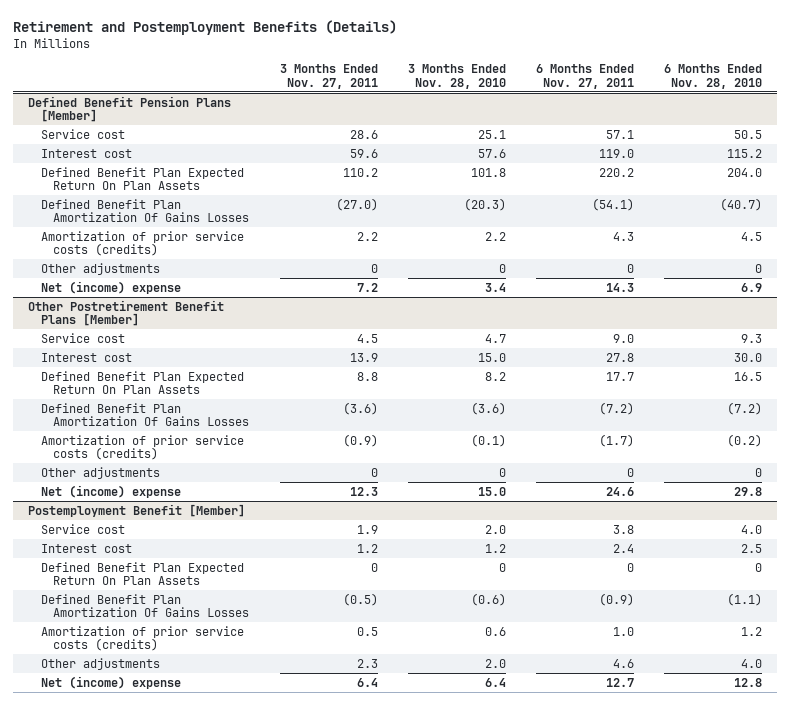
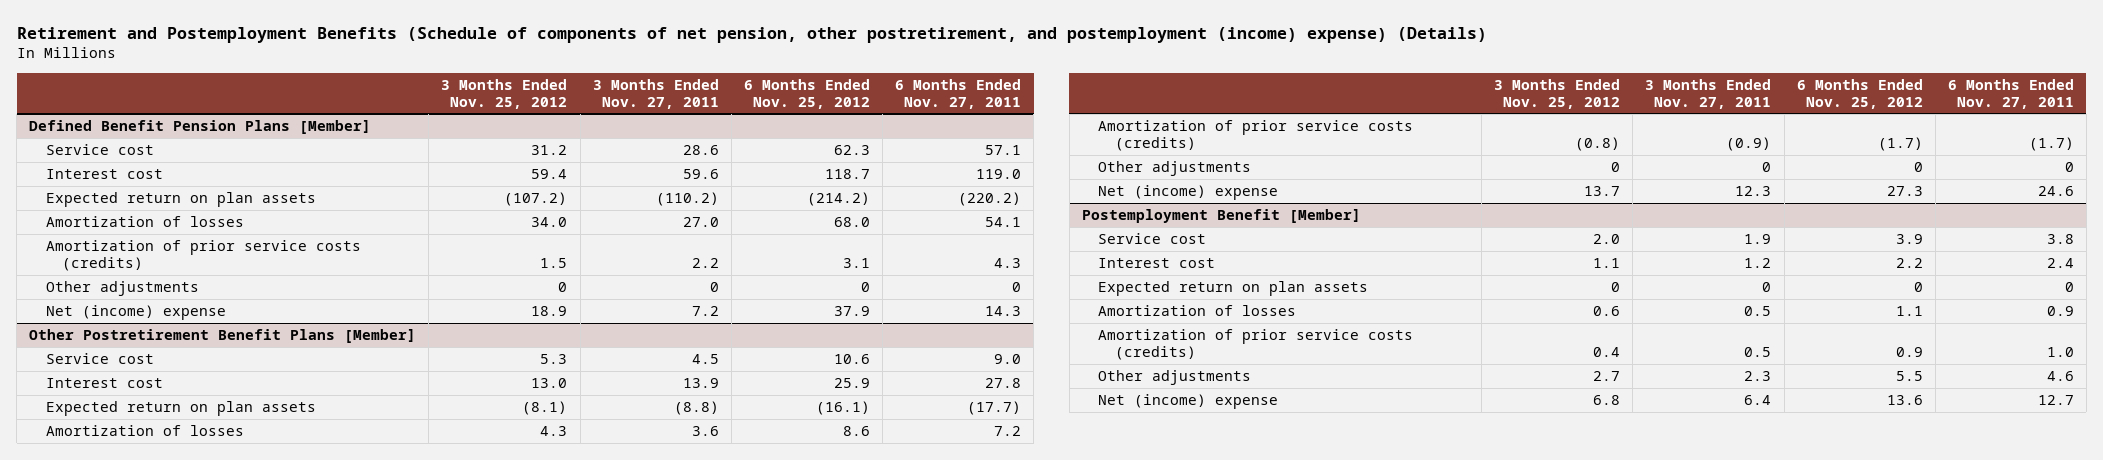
[13,19,398,35] Retirement and Postemployment Benefits (Details) -> [16,26,1487,43] Retirement and Postemployment Benefits (Schedule of components of net pension, other postretirement, and postemployment (income) expense) (Details)
[407,63,506,89] 3 Months Ended Nov. 28, 2010 -> none
[663,63,762,89] 6 Months Ended Nov. 28, 2010 -> none
none -> [441,78,568,109] 3 Months Ended Nov. 25, 2012
none -> [743,78,870,109] 6 Months Ended Nov. 25, 2012
[40,166,244,191] Defined Benefit Plan Expected Return On Plan Assets -> [45,192,316,208] Expected return on plan assets
[342,167,378,177] 110.2 -> [655,192,719,207] (110.2)
[598,167,634,177] 220.2 -> [958,192,1022,207] (220.2)
[40,198,250,223] Defined Benefit Plan Amortization Of Gains Losses -> [45,216,244,228] Amortization of losses
[335,197,378,211] (27.0) -> [682,217,719,228] 27.0
[591,197,634,211] (54.1) -> [985,217,1022,228] 54.1
[40,370,244,395] Defined Benefit Plan Expected Return On Plan Assets -> [45,401,316,417] Expected return on plan assets
[356,371,378,381] 8.8 -> [673,401,719,416] (8.8)
[605,371,634,381] 17.7 -> [967,401,1022,416] (17.7)
[40,402,250,427] Defined Benefit Plan Amortization Of Gains Losses -> [45,425,244,437] Amortization of losses
[342,401,378,415] (3.6) -> [691,426,719,437] 3.6
[598,401,634,415] (7.2) -> [994,426,1022,437] 7.2
[40,561,244,586] Defined Benefit Plan Expected Return On Plan Assets -> [1098,281,1369,297] Expected return on plan assets
[40,593,250,618] Defined Benefit Plan Amortization Of Gains Losses -> [1098,305,1297,317] Amortization of losses
[342,592,378,606] (0.5) -> [1744,306,1772,317] 0.5
[598,592,634,606] (0.9) -> [2046,306,2074,317] 0.9

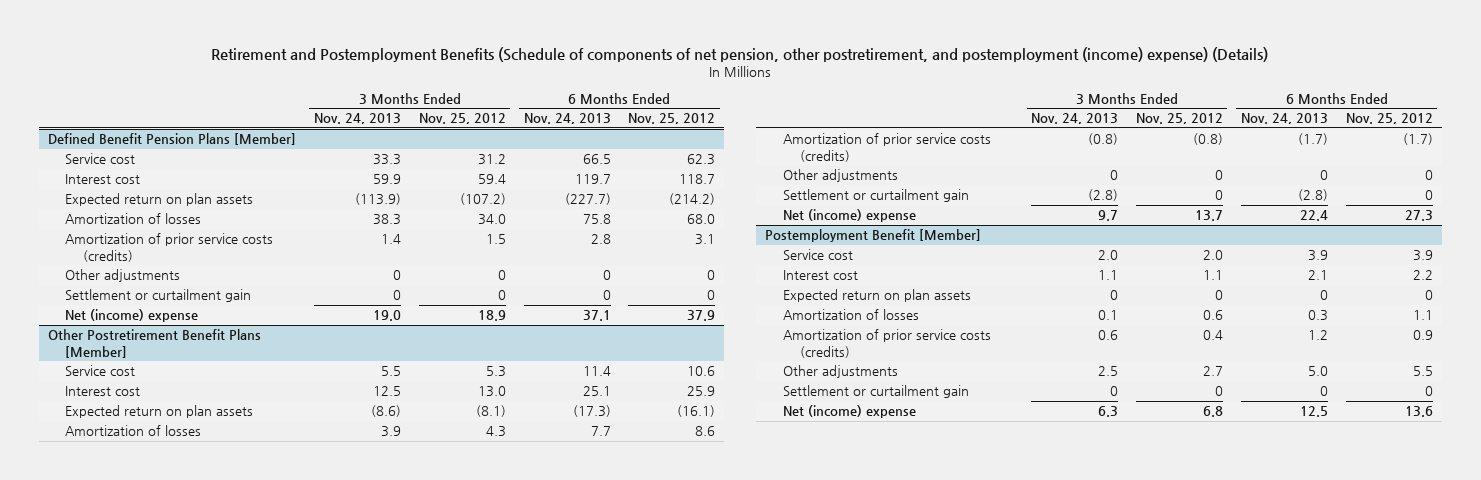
[592,78,719,109] 3 Months Ended Nov. 27, 2011 -> none
[895,78,1022,109] 6 Months Ended Nov. 27, 2011 -> none
none -> [313,113,401,125] Nov. 24, 2013
none -> [523,113,611,125] Nov. 24, 2013
none -> [65,289,252,303] Settlement or curtailment gain
none -> [782,189,969,203] Settlement or curtailment gain
none -> [782,385,969,399] Settlement or curtailment gain

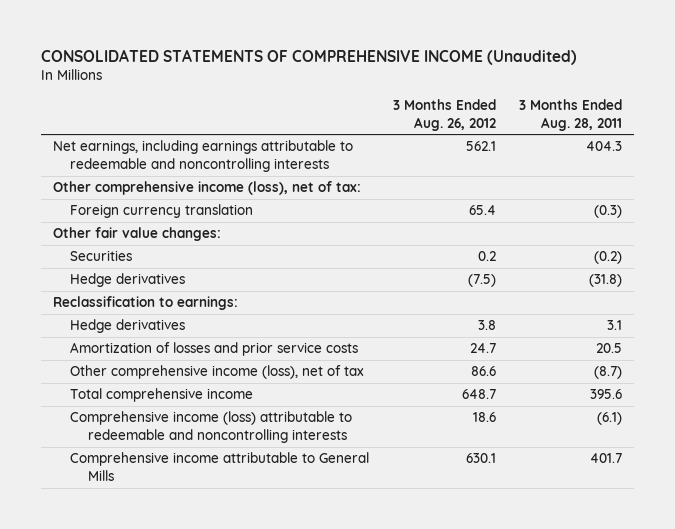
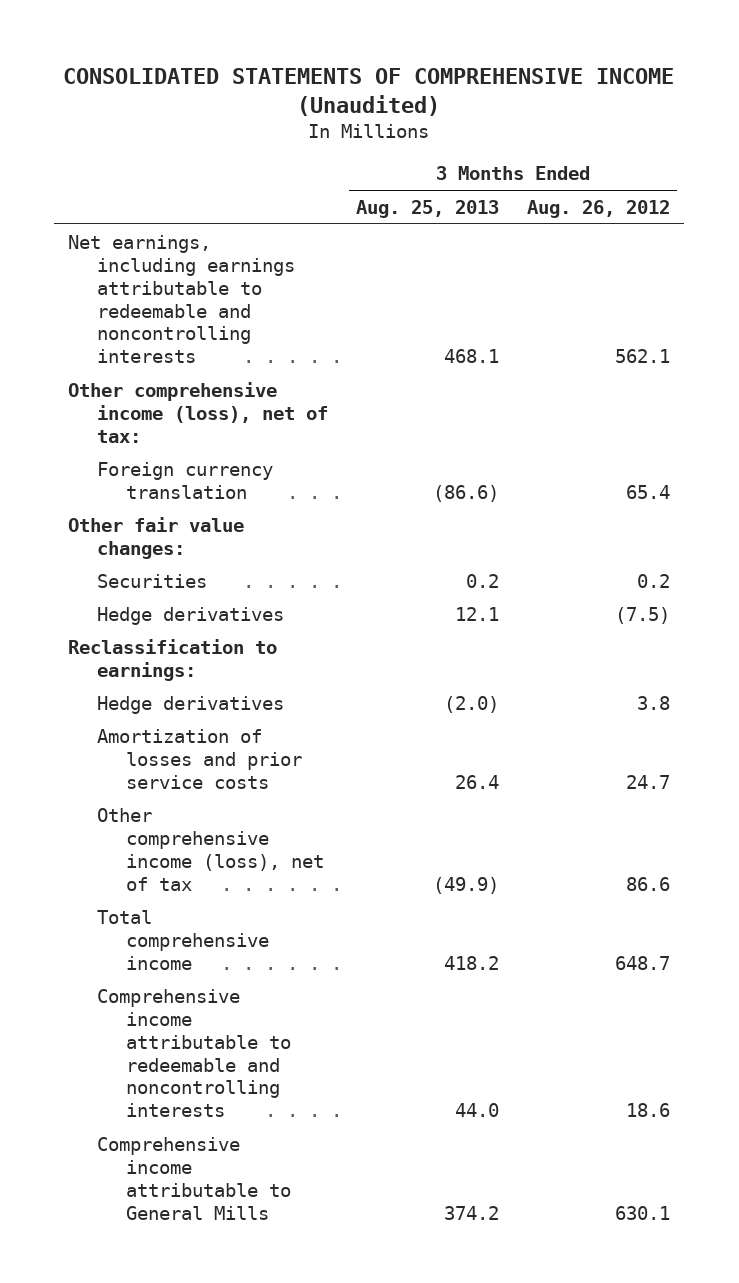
[519,99,623,131] 3 Months Ended Aug. 28, 2011 -> none
none -> [356,199,500,218] Aug. 25, 2013
[70,411,353,443] Comprehensive income (loss) attributable to redeemable and noncontrolling interests -> [97,988,291,1118] Comprehensive income attributable to redeemable and noncontrolling interests

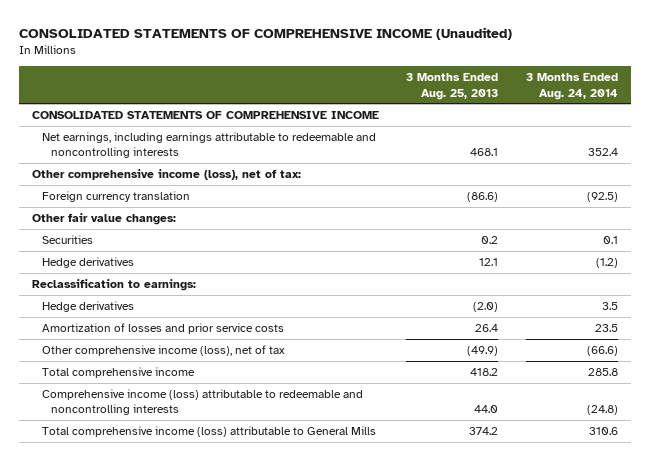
[527,199,671,218] Aug. 26, 2012 -> none
none -> [525,73,618,100] 3 Months Ended Aug. 24, 2014
none -> [32,111,380,120] CONSOLIDATED STATEMENTS OF COMPREHENSIVE INCOME
[97,988,291,1118] Comprehensive income attributable to redeemable and noncontrolling interests -> [41,389,363,416] Comprehensive income (loss) attributable to redeemable and noncontrolling interests
[97,1136,291,1220] Comprehensive income attributable to General Mills -> [41,426,376,438] Total comprehensive income (loss) attributable to General Mills

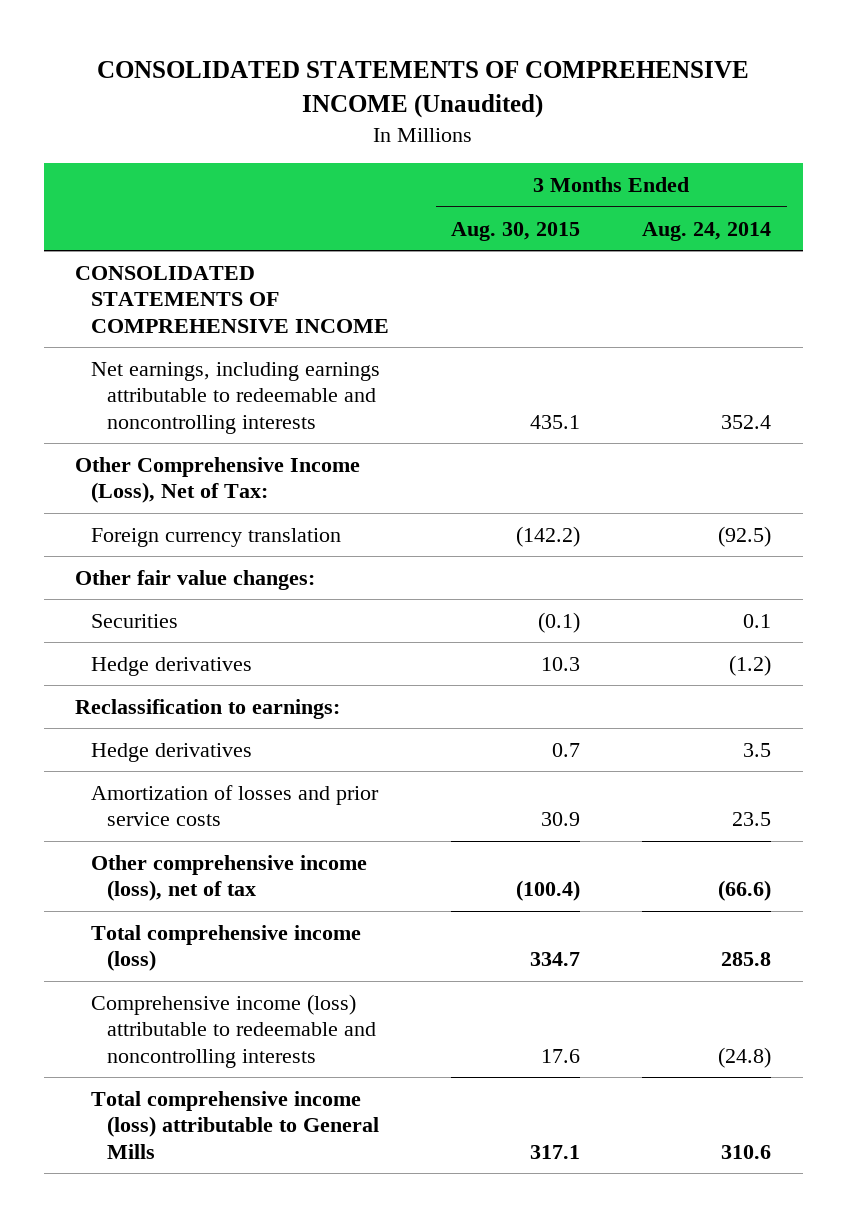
[406,73,499,100] 3 Months Ended Aug. 25, 2013 -> none
none -> [451,221,581,241] Aug. 30, 2015
[32,169,302,181] Other comprehensive income (loss), net of tax: -> [75,456,361,504] Other Comprehensive Income (Loss), Net of Tax:
[41,367,195,379] Total comprehensive income -> [91,924,362,972] Total comprehensive income (loss)

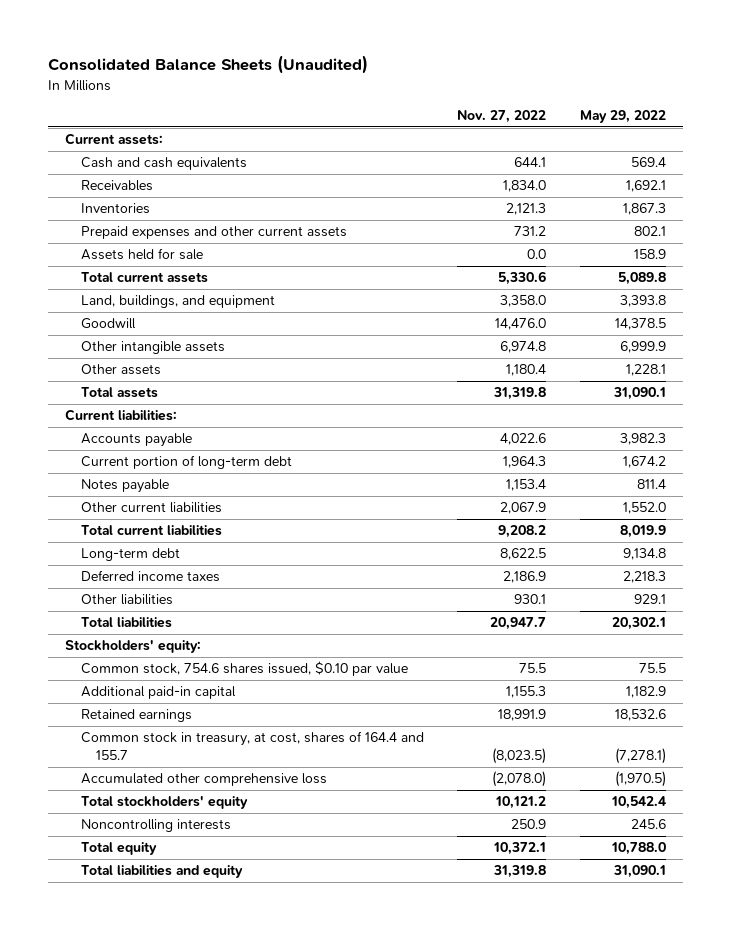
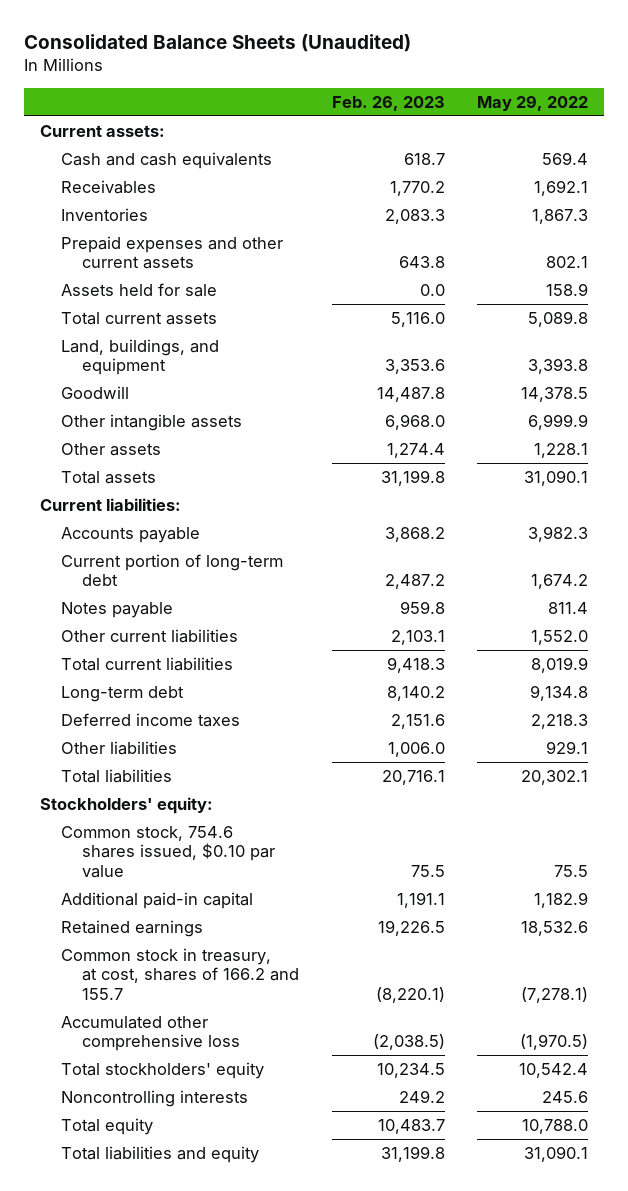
[457,110,547,124] Nov. 27, 2022 -> none
none -> [331,95,445,111] Feb. 26, 2023
[80,731,424,761] Common stock in treasury, at cost, shares of 164.4 and 155.7 -> [61,948,300,1000] Common stock in treasury, at cost, shares of 166.2 and 155.7

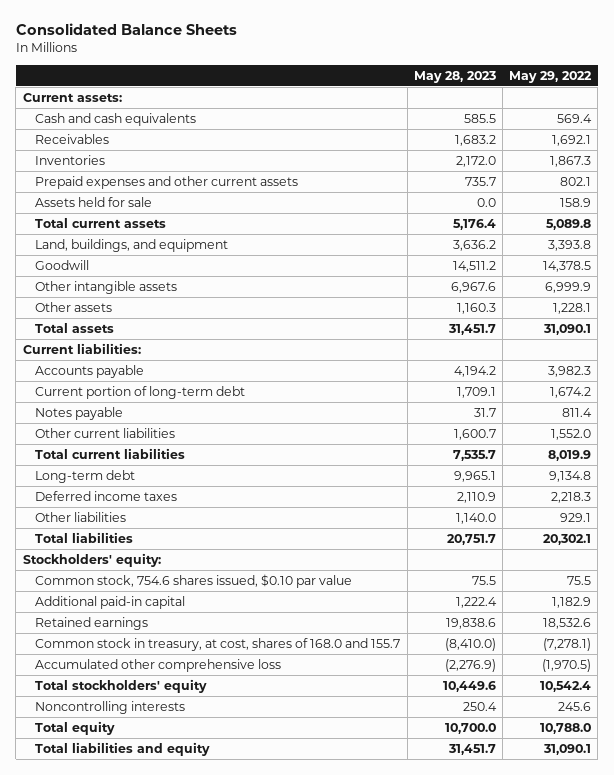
[23,34,411,53] Consolidated Balance Sheets (Unaudited) -> [15,23,237,36] Consolidated Balance Sheets
[331,95,445,111] Feb. 26, 2023 -> none
none -> [413,70,496,83] May 28, 2023
[61,948,300,1000] Common stock in treasury, at cost, shares of 166.2 and 155.7 -> [35,637,401,651] Common stock in treasury, at cost, shares of 168.0 and 155.7

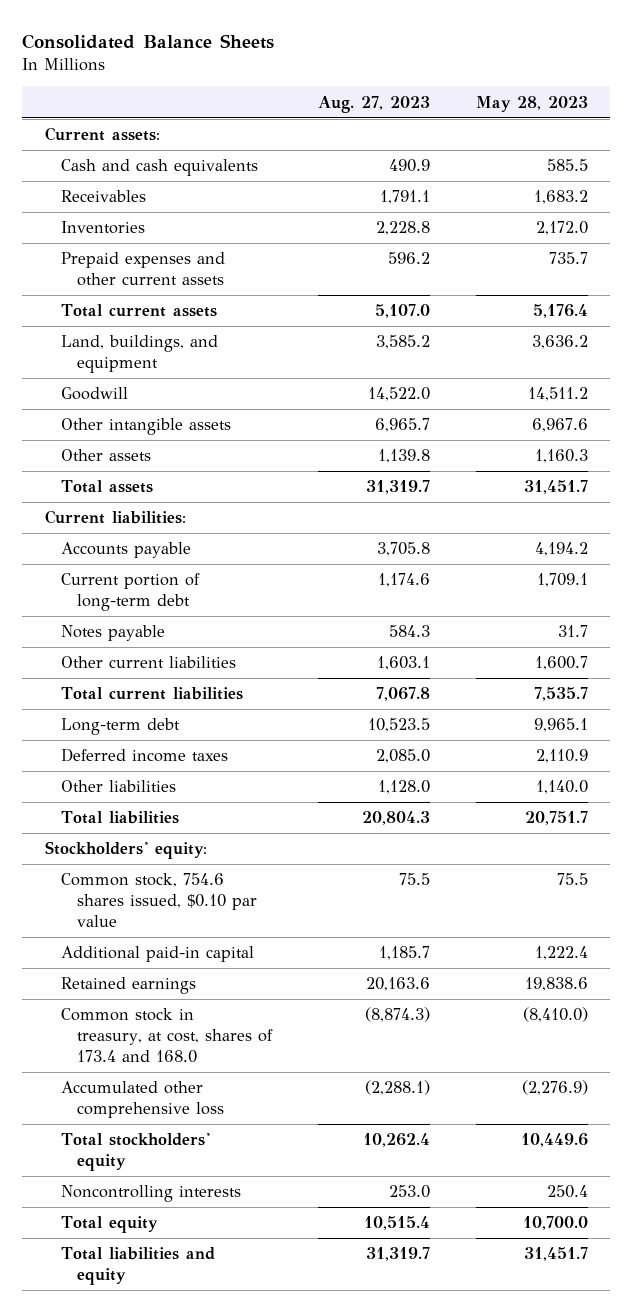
[509,70,593,83] May 29, 2022 -> none
none -> [317,95,430,113] Aug. 27, 2023
[35,196,153,207] Assets held for sale -> none
[35,637,401,651] Common stock in treasury, at cost, shares of 168.0 and 155.7 -> [61,1008,274,1064] Common stock in treasury, at cost, shares of 173.4 and 168.0

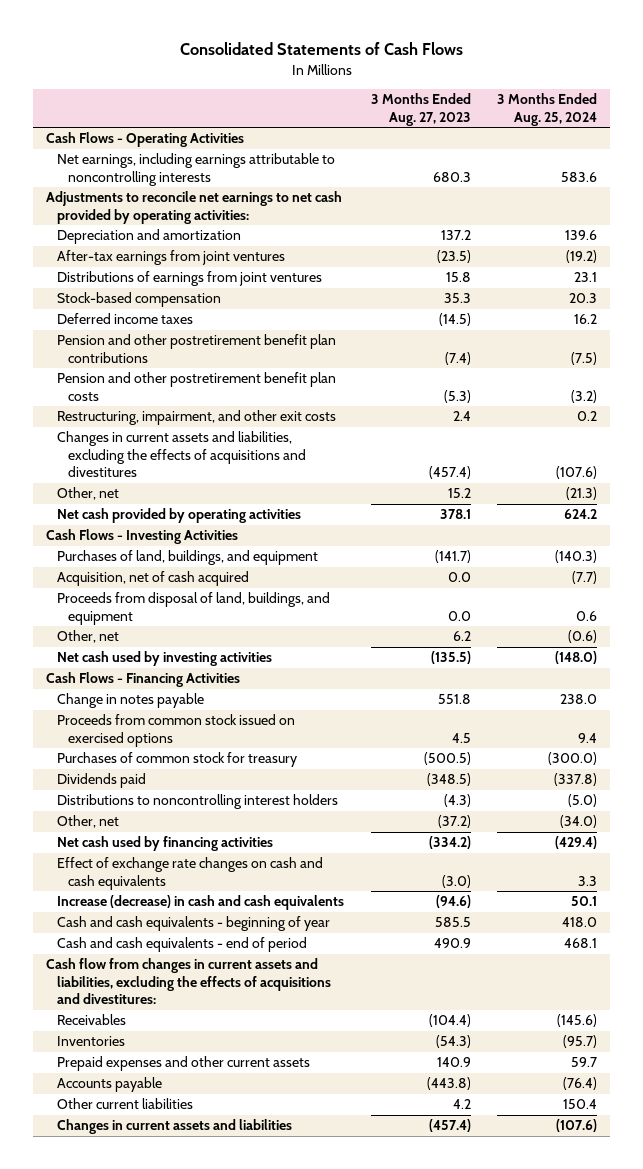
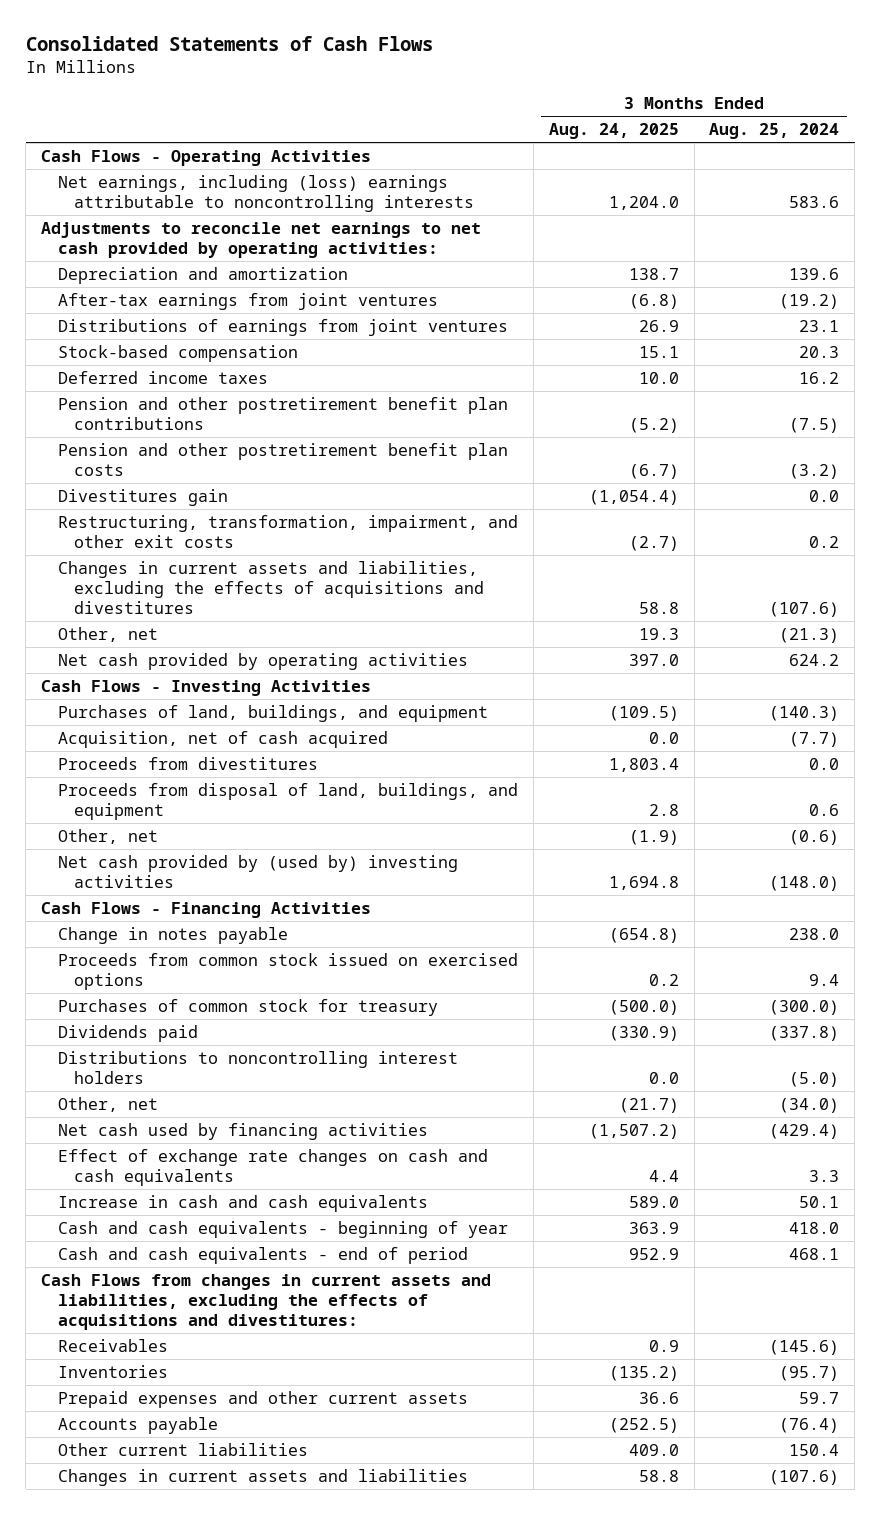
[370,93,471,126] 3 Months Ended Aug. 27, 2023 -> none
none -> [548,122,679,139] Aug. 24, 2025
[57,153,336,186] Net earnings, including earnings attributable to noncontrolling interests -> [57,174,475,212] Net earnings, including (loss) earnings attributable to noncontrolling interests
none -> [57,488,228,506] Divestitures gain
[57,410,337,426] Restructuring, impairment, and other exit costs -> [57,514,518,548] Restructuring, transformation, impairment, and other exit costs
none -> [57,756,318,770] Proceeds from divestitures
[57,651,273,667] Net cash used by investing activities -> [57,854,458,888] Net cash provided by (used by) investing activities
[57,895,345,911] Increase (decrease) in cash and cash equivalents -> [57,1194,428,1212] Increase in cash and cash equivalents
[46,958,332,1005] Cash flow from changes in current assets and liabilities, excluding the effects of acquisitions and divestitures: -> [41,1273,492,1330] Cash Flows from changes in current assets and liabilities, excluding the effects of acquisitions and divestitures:

